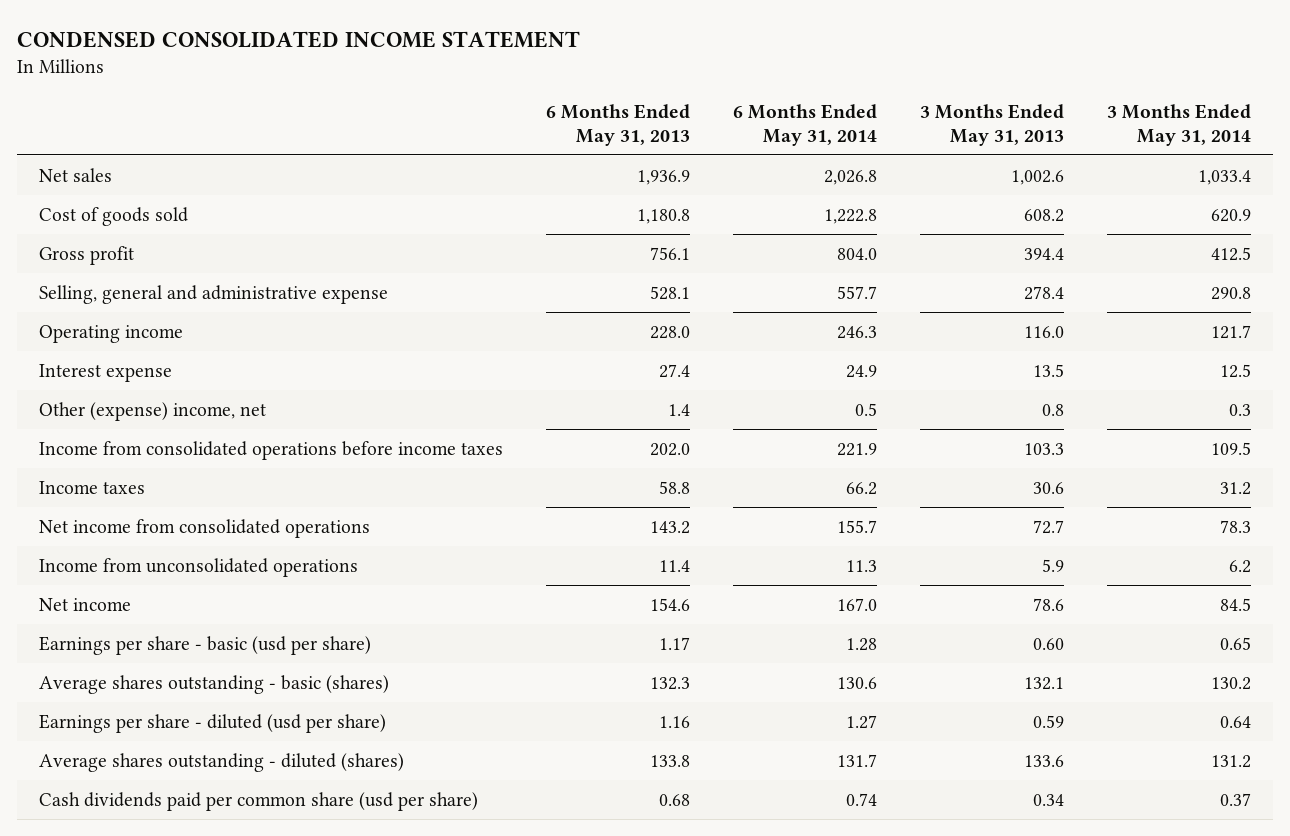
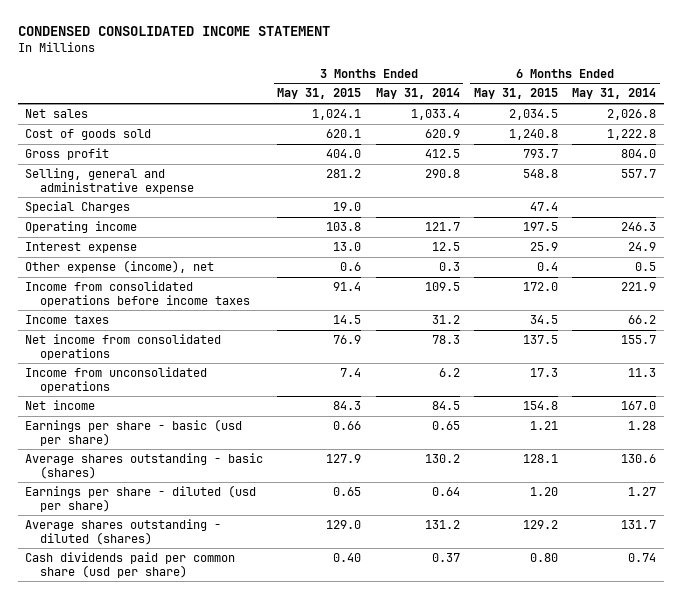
[545,104,690,146] 6 Months Ended May 31, 2013 -> none
[919,104,1064,146] 3 Months Ended May 31, 2013 -> none
none -> [277,88,362,100] May 31, 2015
none -> [474,88,559,100] May 31, 2015
none -> [25,201,131,214] Special Charges
[38,401,266,421] Other (expense) income, net -> [25,260,215,274] Other expense (income), net

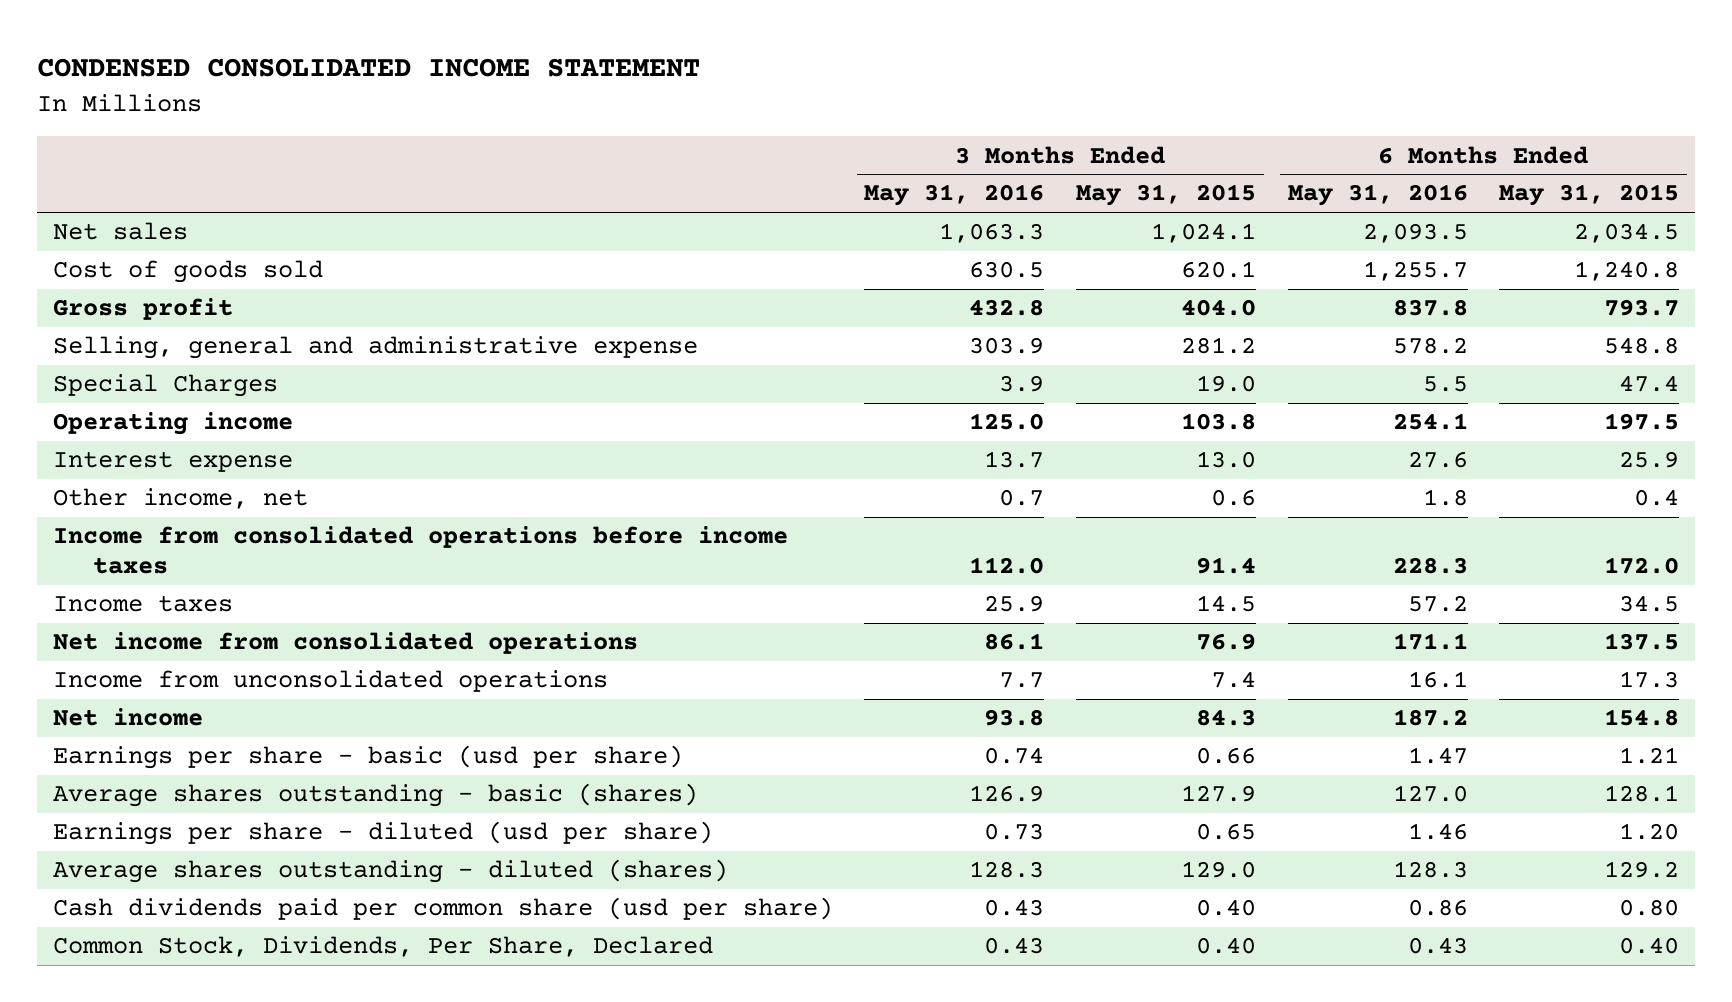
[375,88,460,100] May 31, 2014 -> none
[572,88,657,100] May 31, 2014 -> none
none -> [864,184,1045,207] May 31, 2016
none -> [1287,184,1468,207] May 31, 2016
[25,260,215,274] Other expense (income), net -> [52,488,308,510] Other income, net
none -> [52,936,713,958] Common Stock, Dividends, Per Share, Declared

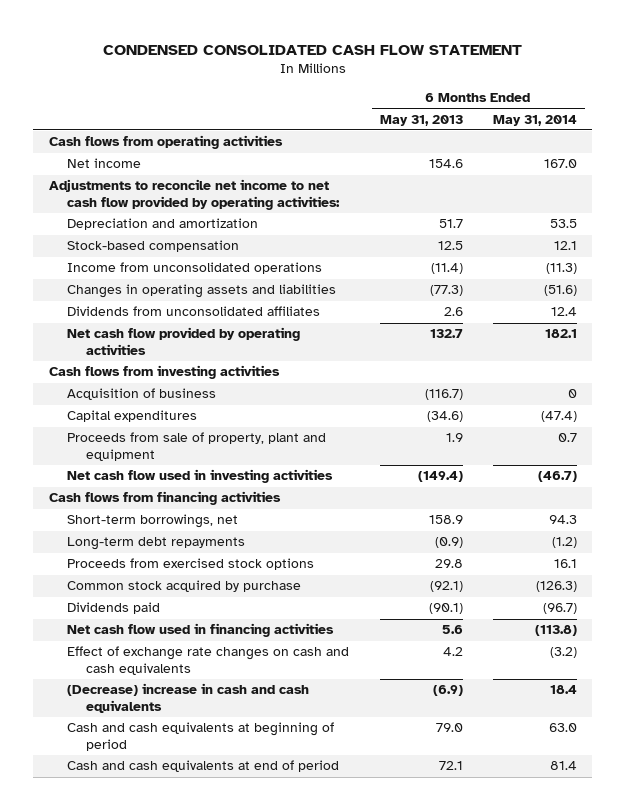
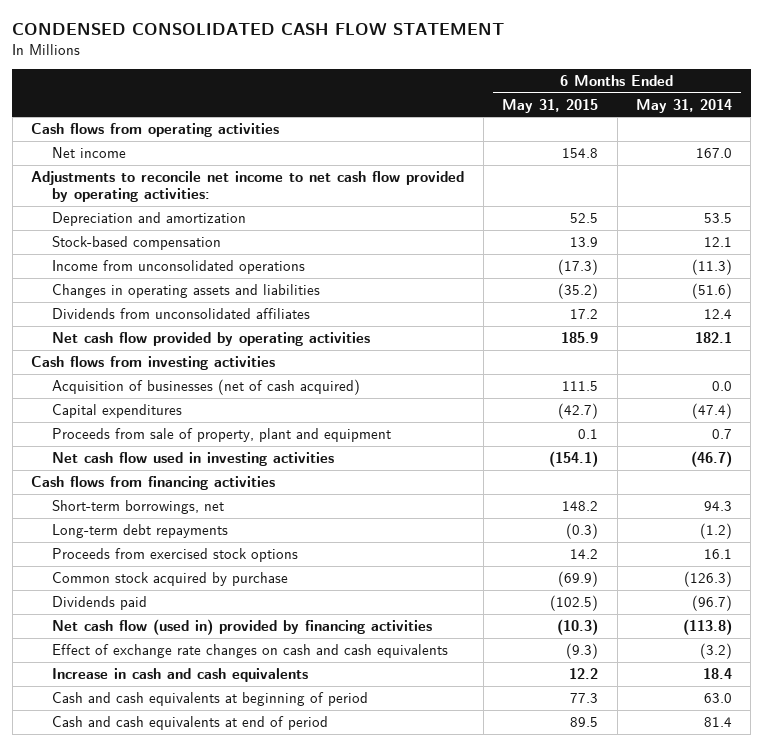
[379,114,463,126] May 31, 2013 -> none
none -> [502,98,599,113] May 31, 2015
[67,388,217,401] Acquisition of business -> [51,378,360,395] Acquisition of businesses (net of cash acquired)
[568,389,578,399] 0 -> [711,380,732,391] 0.0
[67,623,335,638] Net cash flow used in financing activities -> [51,618,432,635] Net cash flow (used in) provided by financing activities
[67,683,310,714] (Decrease) increase in cash and cash equivalents -> [51,667,308,682] Increase in cash and cash equivalents

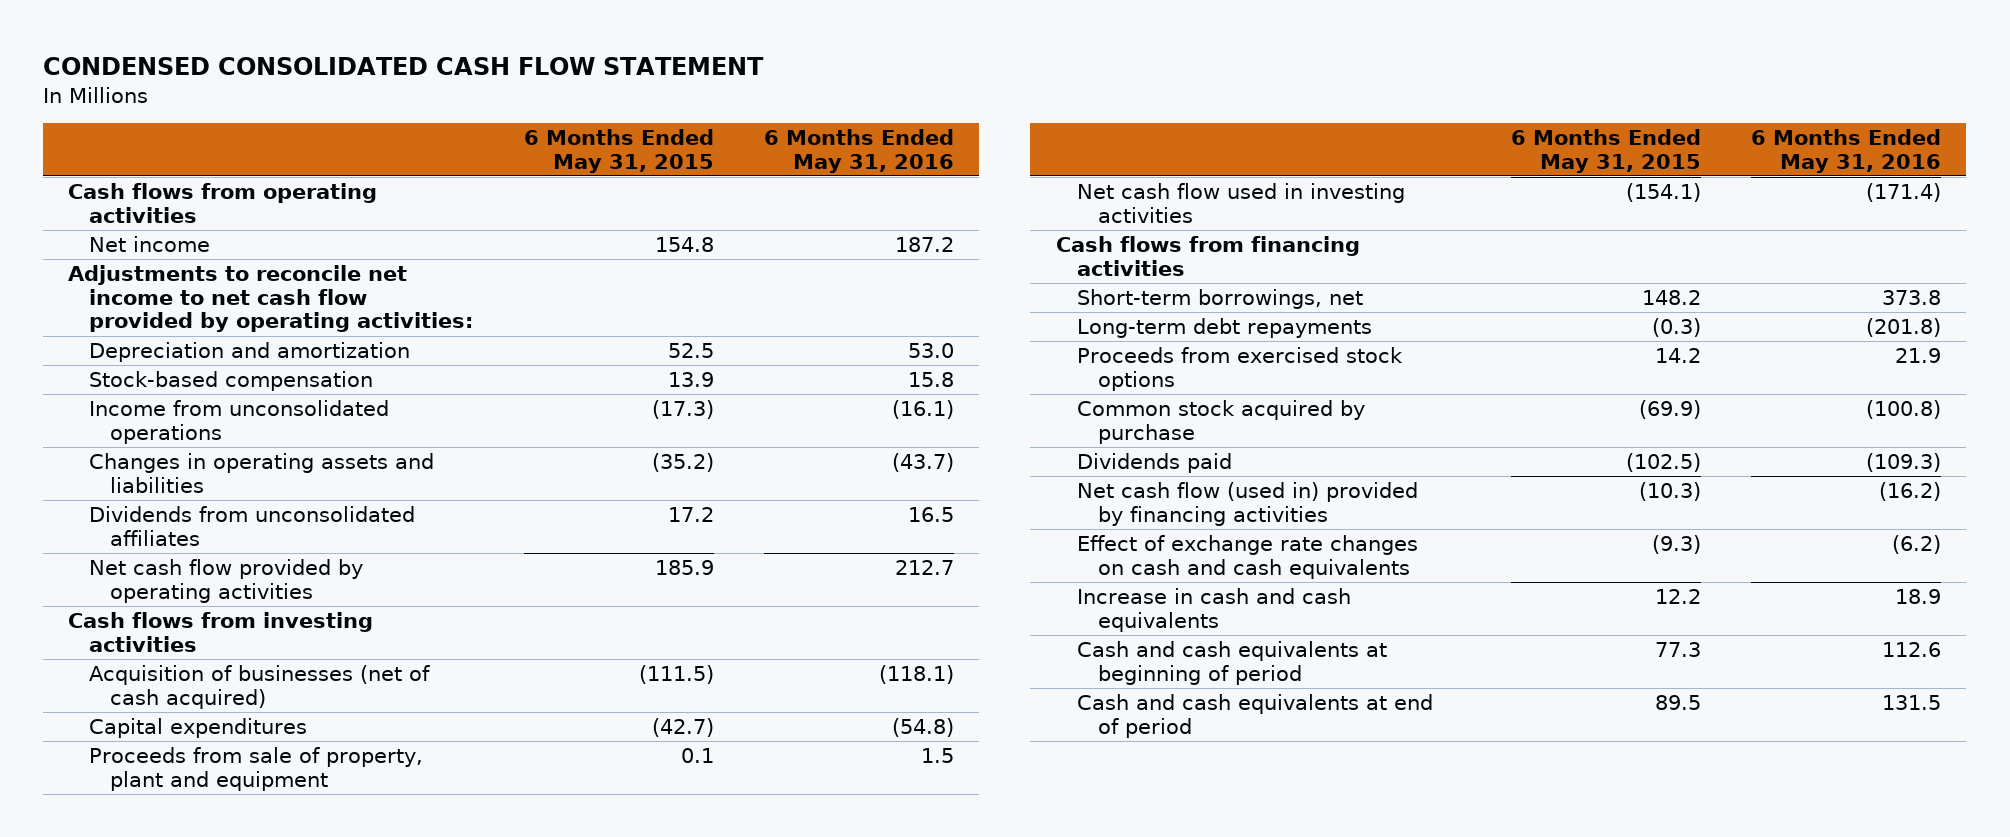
[635,98,732,113] May 31, 2014 -> none
none -> [764,129,955,173] 6 Months Ended May 31, 2016
[562,380,599,391] 111.5 -> [638,665,714,685] (111.5)

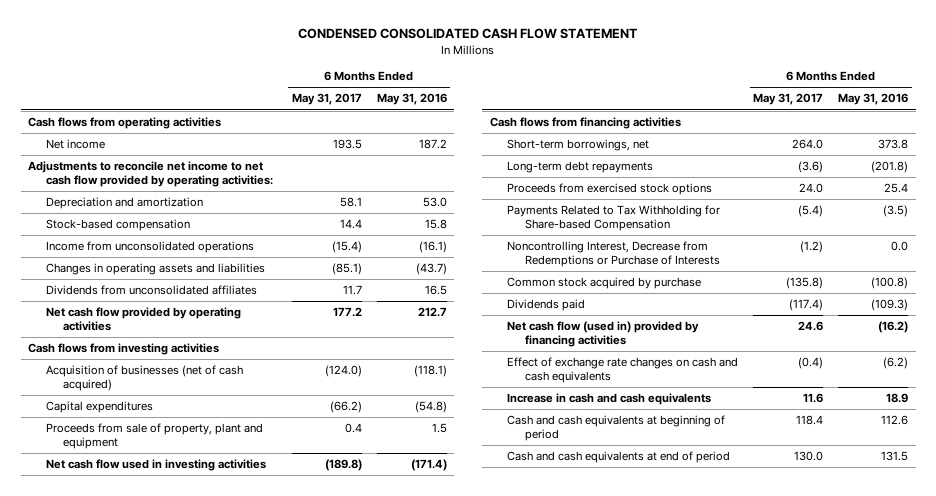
[523,129,714,173] 6 Months Ended May 31, 2015 -> none
none -> [291,93,362,106] May 31, 2017
[1895,348,1942,364] 21.9 -> [884,183,909,194] 25.4
none -> [507,205,721,231] Payments Related to Tax Withholding for Share-based Compensation
none -> [507,241,720,267] Noncontrolling Interest, Decrease from Redemptions or Purchase of Interests

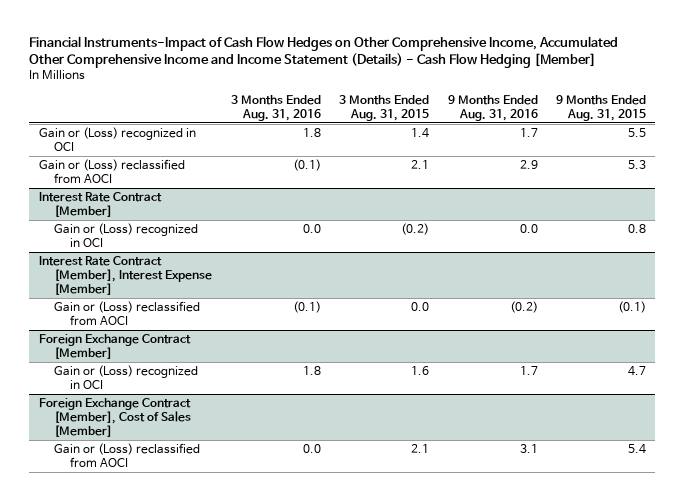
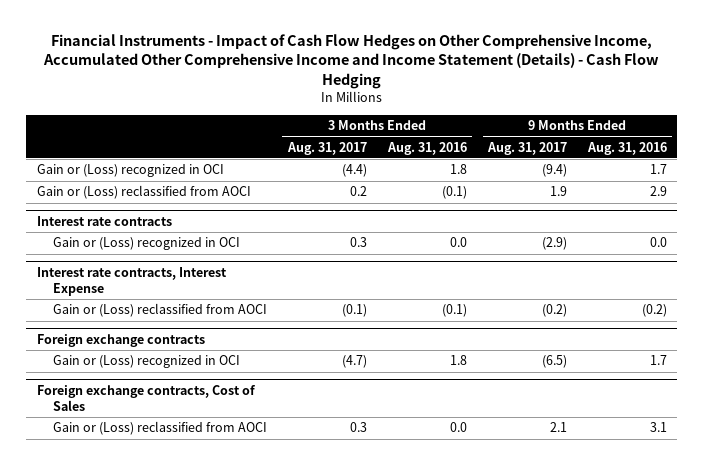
[29,35,619,69] Financial Instruments-Impact of Cash Flow Hedges on Other Comprehensive Income, Accumulated Other Comprehensive Income and Income Statement (Details) - Cash Flow Hedging [Member] -> [42,33,659,89] Financial Instruments - Impact of Cash Flow Hedges on Other Comprehensive Income, Accumulated Other Comprehensive Income and Income Statement (Details) - Cash Flow Hedging
[339,94,430,121] 3 Months Ended Aug. 31, 2015 -> none
[556,94,647,121] 9 Months Ended Aug. 31, 2015 -> none
none -> [286,141,367,155] Aug. 31, 2017
none -> [486,141,567,155] Aug. 31, 2017
[38,192,162,217] Interest Rate Contract [Member] -> [36,216,172,227] Interest rate contracts
[38,256,213,295] Interest Rate Contract [Member], Interest Expense [Member] -> [36,267,227,296] Interest rate contracts, Interest Expense
[38,334,191,359] Foreign Exchange Contract [Member] -> [36,334,205,348] Foreign exchange contracts
[38,398,192,437] Foreign Exchange Contract [Member], Cost of Sales [Member] -> [36,385,256,411] Foreign exchange contracts, Cost of Sales

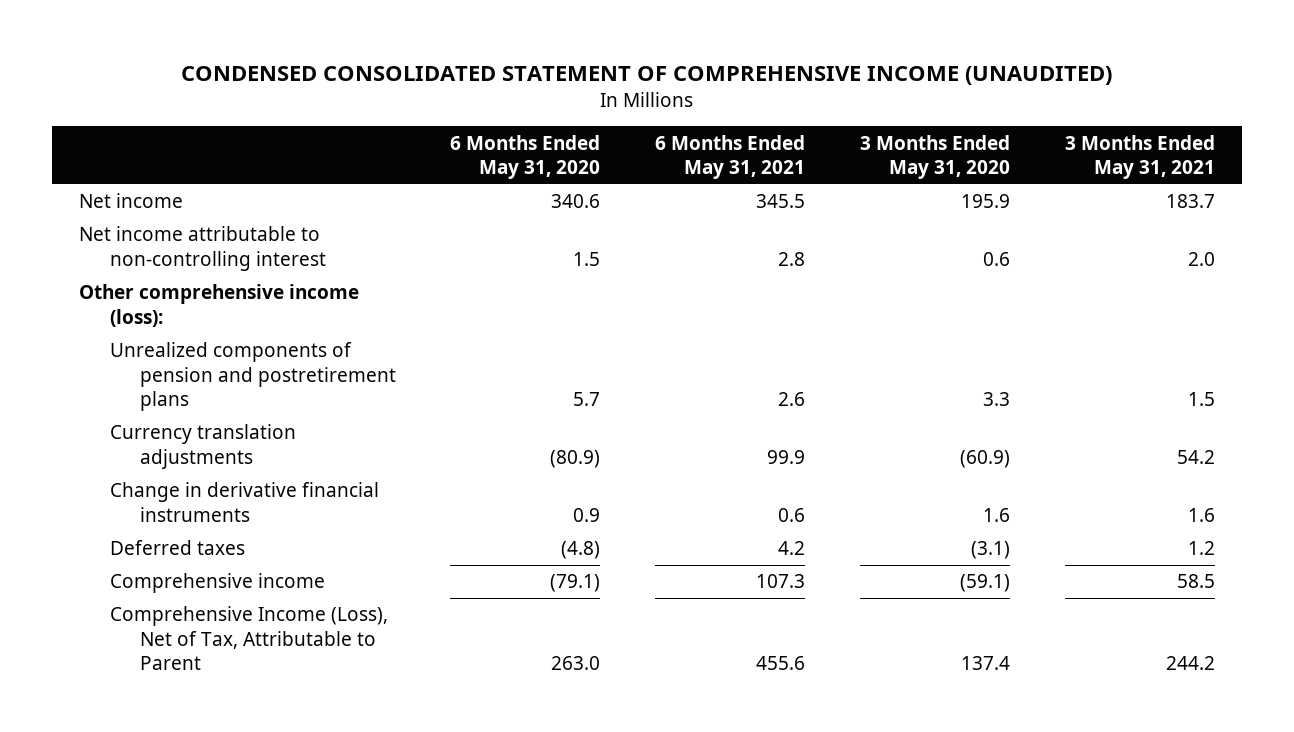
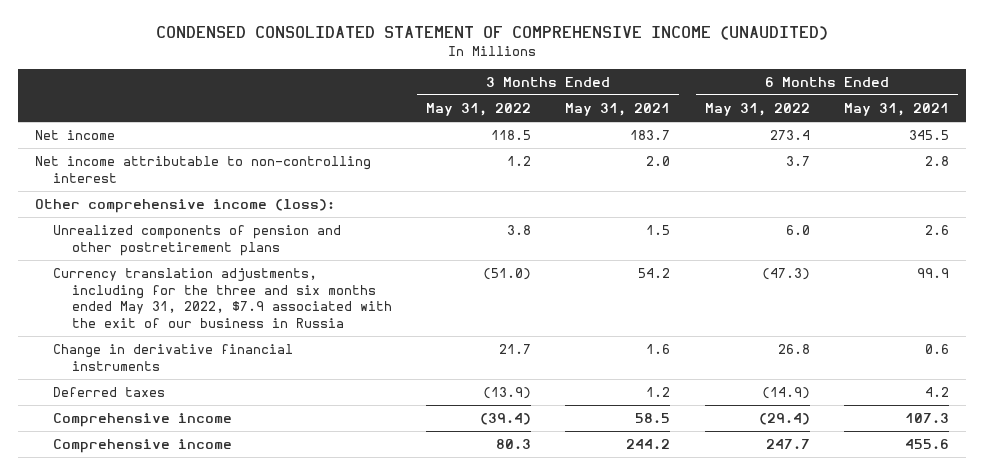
[450,134,601,179] 6 Months Ended May 31, 2020 -> none
[859,134,1010,179] 3 Months Ended May 31, 2020 -> none
none -> [425,103,531,117] May 31, 2022
none -> [704,103,810,117] May 31, 2022
[109,342,396,412] Unrealized components of pension and postretirement plans -> [53,225,342,256] Unrealized components of pension and other postretirement plans
[109,424,296,469] Currency translation adjustments -> [53,268,392,329] Currency translation adjustments, including for the three and six months ended May 31, 2022, $7.9 associated with the exit of our business in Russia
[109,606,388,671] Comprehensive Income (Loss), Net of Tax, Attributable to Parent -> [53,439,233,454] Comprehensive income

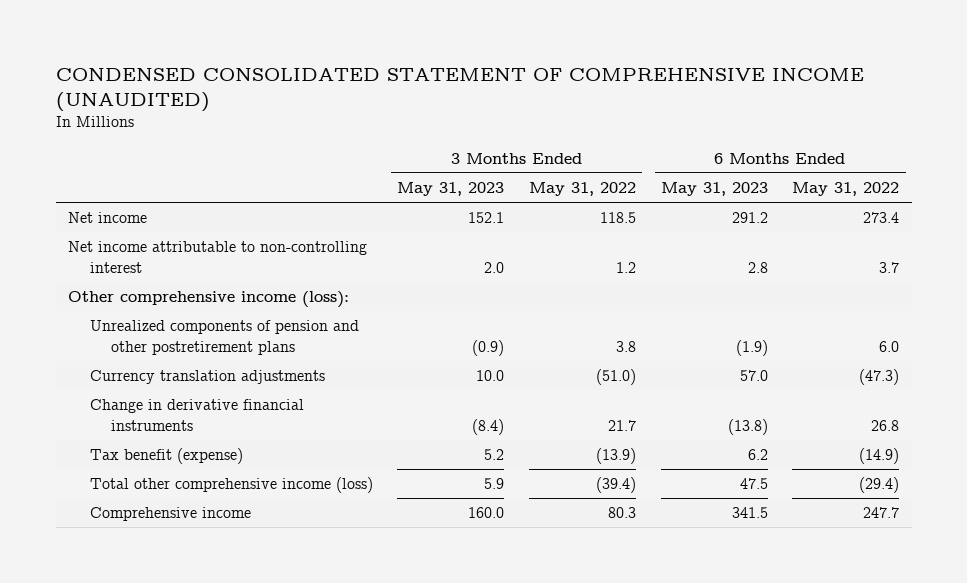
[565,103,671,117] May 31, 2021 -> none
[843,103,949,117] May 31, 2021 -> none
none -> [397,182,505,197] May 31, 2023
none -> [660,182,768,197] May 31, 2023
[53,268,392,329] Currency translation adjustments, including for the three and six months ended May 31, 2022, $7.9 associated with the exit of our business in Russia -> [89,370,325,385] Currency translation adjustments
[53,387,166,398] Deferred taxes -> [89,448,243,465] Tax benefit (expense)
[53,413,233,428] Comprehensive income -> [89,477,373,494] Total other comprehensive income (loss)

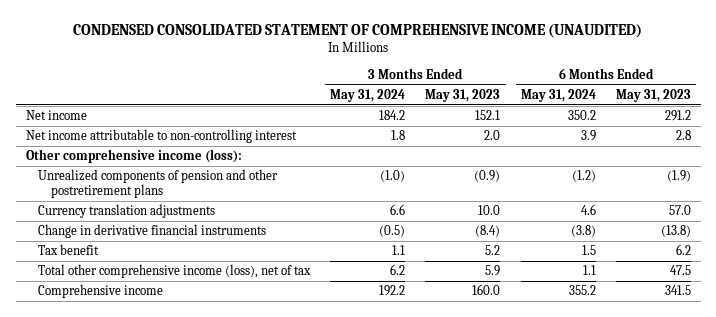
[528,182,636,197] May 31, 2022 -> none
[792,182,900,197] May 31, 2022 -> none
none -> [330,89,406,103] May 31, 2024
none -> [520,89,596,103] May 31, 2024
[89,448,243,465] Tax benefit (expense) -> [38,244,100,256] Tax benefit
[89,477,373,494] Total other comprehensive income (loss) -> [38,264,312,279] Total other comprehensive income (loss), net of tax

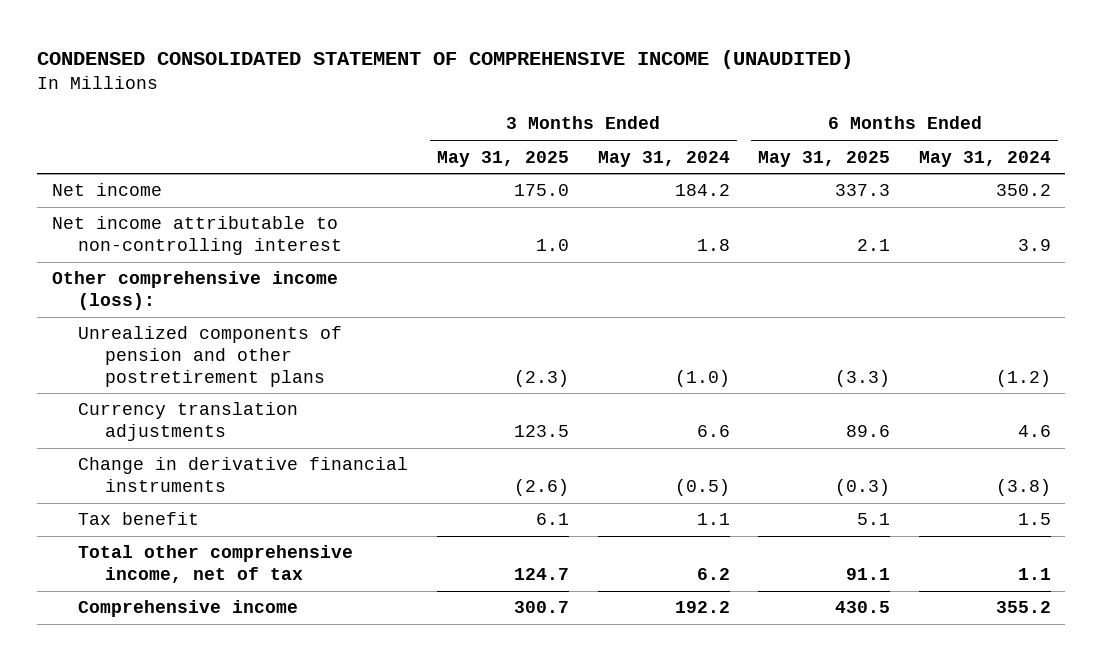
[425,89,501,103] May 31, 2023 -> none
[615,89,691,103] May 31, 2023 -> none
none -> [436,150,569,167] May 31, 2025
none -> [758,150,891,167] May 31, 2025
[38,264,312,279] Total other comprehensive income (loss), net of tax -> [78,545,354,584] Total other comprehensive income, net of tax

